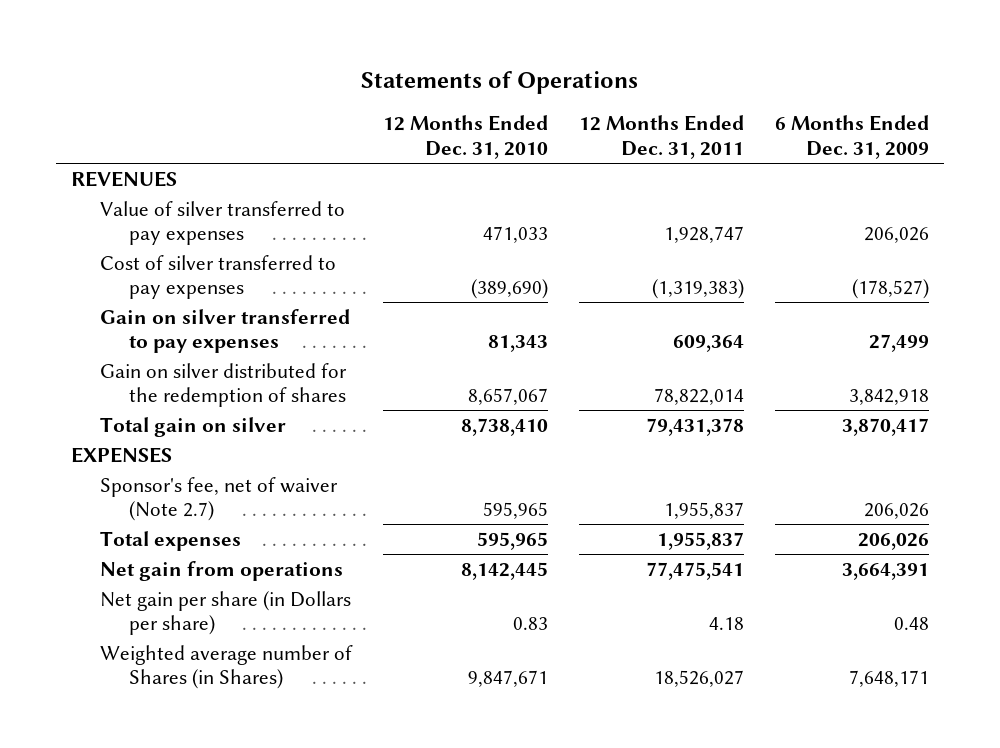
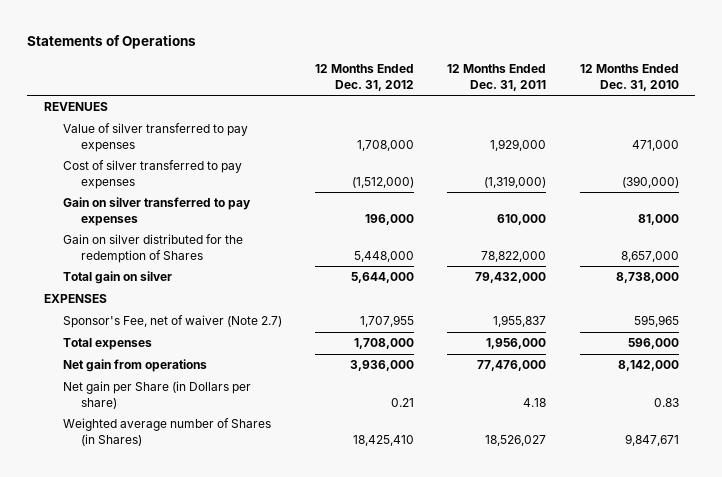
[774,115,929,160] 6 Months Ended Dec. 31, 2009 -> none
none -> [314,64,414,91] 12 Months Ended Dec. 31, 2012
[482,226,548,244] 471,033 -> [631,139,679,151] 471,000
[663,226,744,244] 1,928,747 -> [490,138,547,151] 1,929,000
[470,279,548,300] (389,690) -> [621,175,679,188] (390,000)
[651,279,744,300] (1,319,383) -> [484,175,547,188] (1,319,000)
[487,335,548,353] 81,343 -> [637,213,679,225] 81,000
[672,335,744,353] 609,364 -> [497,213,547,225] 610,000
[99,362,347,408] Gain on silver distributed for the redemption of shares -> [62,234,243,263] Gain on silver distributed for the redemption of Shares
[467,388,548,406] 8,657,067 -> [620,250,679,262] 8,657,000
[653,388,744,406] 78,822,014 -> [481,250,547,262] 78,822,000
[460,417,548,436] 8,738,410 -> [615,272,679,284] 8,738,000
[645,417,744,436] 79,431,378 -> [475,272,547,284] 79,432,000
[99,476,338,522] Sponsor's fee, net of waiver (Note 2.7) -> [62,315,282,329] Sponsor's Fee, net of waiver (Note 2.7)
[476,531,548,550] 595,965 -> [627,338,679,350] 596,000
[656,531,744,550] 1,955,837 -> [486,338,547,350] 1,956,000
[460,561,548,580] 8,142,445 -> [617,360,679,372] 8,142,000
[645,561,744,580] 77,475,541 -> [477,360,547,372] 77,476,000
[99,590,351,636] Net gain per share (in Dollars per share) -> [62,381,251,409] Net gain per Share (in Dollars per share)

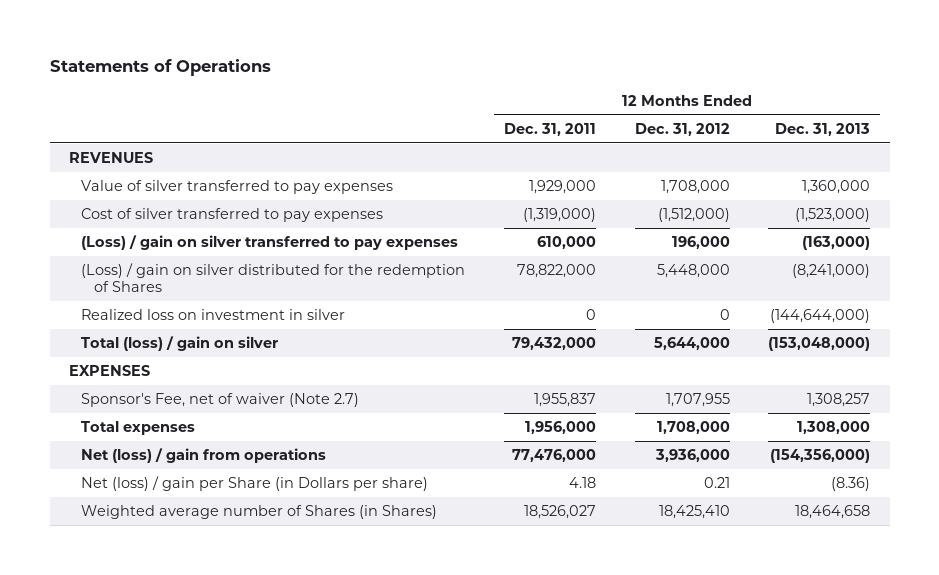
[579,64,679,91] 12 Months Ended Dec. 31, 2010 -> none
none -> [775,122,871,136] Dec. 31, 2013
[62,197,251,226] Gain on silver transferred to pay expenses -> [81,235,459,251] (Loss) / gain on silver transferred to pay expenses
[62,234,243,263] Gain on silver distributed for the redemption of Shares -> [81,263,466,293] (Loss) / gain on silver distributed for the redemption of Shares
none -> [81,309,346,321] Realized loss on investment in silver
[62,271,172,285] Total gain on silver -> [81,336,279,352] Total (loss) / gain on silver
[62,359,207,373] Net gain from operations -> [81,448,327,464] Net (loss) / gain from operations
[62,381,251,409] Net gain per Share (in Dollars per share) -> [81,476,429,492] Net (loss) / gain per Share (in Dollars per share)

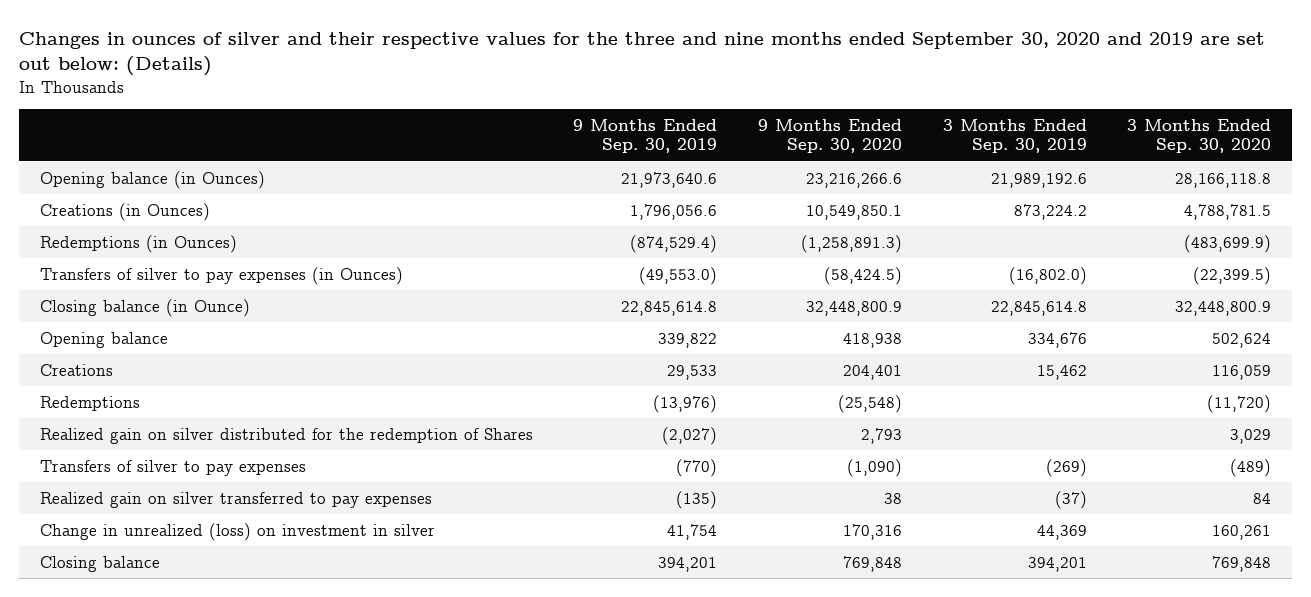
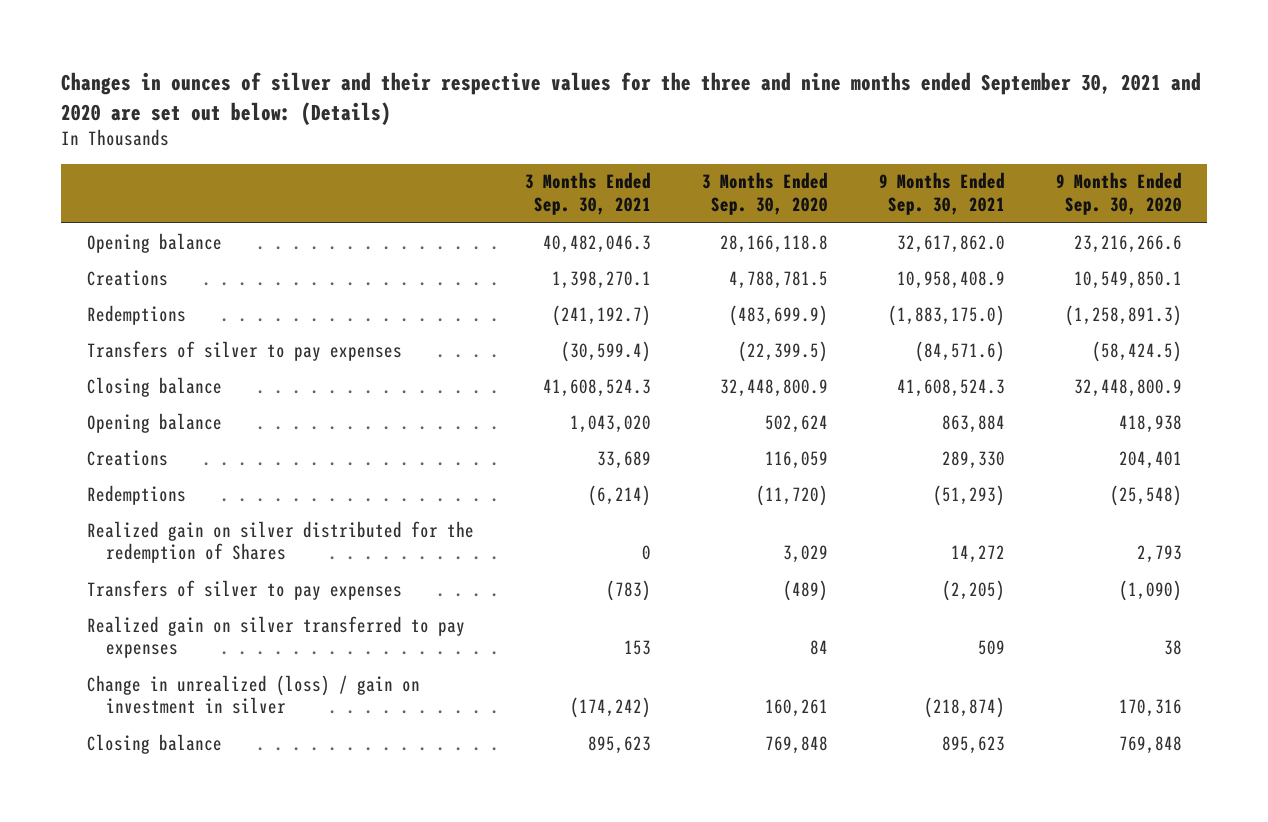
[19,31,1266,77] Changes in ounces of silver and their respective values for the three and nine months ended September 30, 2020 and 2019 are set out below: (Details) -> [61,72,1202,125] Changes in ounces of silver and their respective values for the three and nine months ended September 30, 2021 and 2020 are set out below: (Details)
[573,118,718,154] 9 Months Ended Sep. 30, 2019 -> none
[942,118,1087,154] 3 Months Ended Sep. 30, 2019 -> none
none -> [524,172,651,216] 3 Months Ended Sep. 30, 2021
none -> [878,172,1005,216] 9 Months Ended Sep. 30, 2021
[39,170,265,189] Opening balance (in Ounces) -> [86,232,222,253] Opening balance
[39,202,210,221] Creations (in Ounces) -> [86,269,168,286] Creations
[39,234,237,253] Redemptions (in Ounces) -> [86,304,186,325] Redemptions
[39,266,403,285] Transfers of silver to pay expenses (in Ounces) -> [86,340,402,361] Transfers of silver to pay expenses
[39,298,250,317] Closing balance (in Ounce) -> [86,376,222,397] Closing balance
[39,522,435,541] Change in unrealized (loss) on investment in silver -> [86,674,420,715] Change in unrealized (loss) / gain on investment in silver

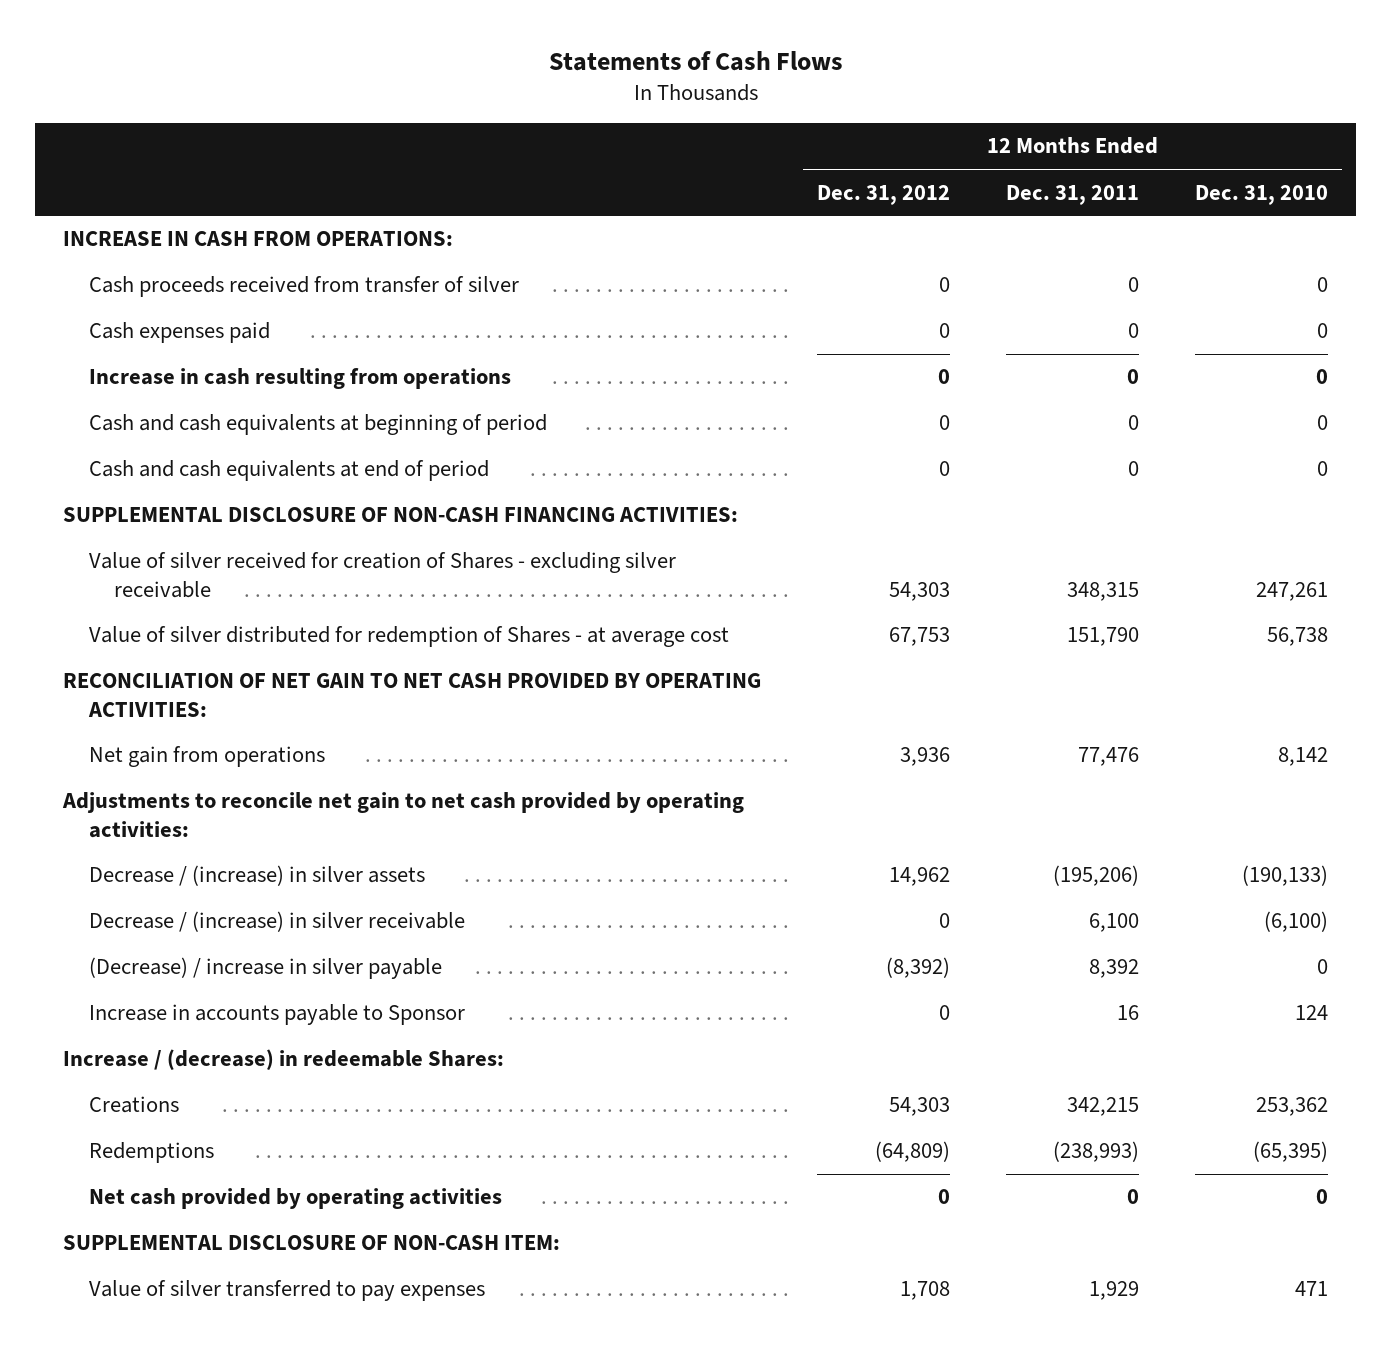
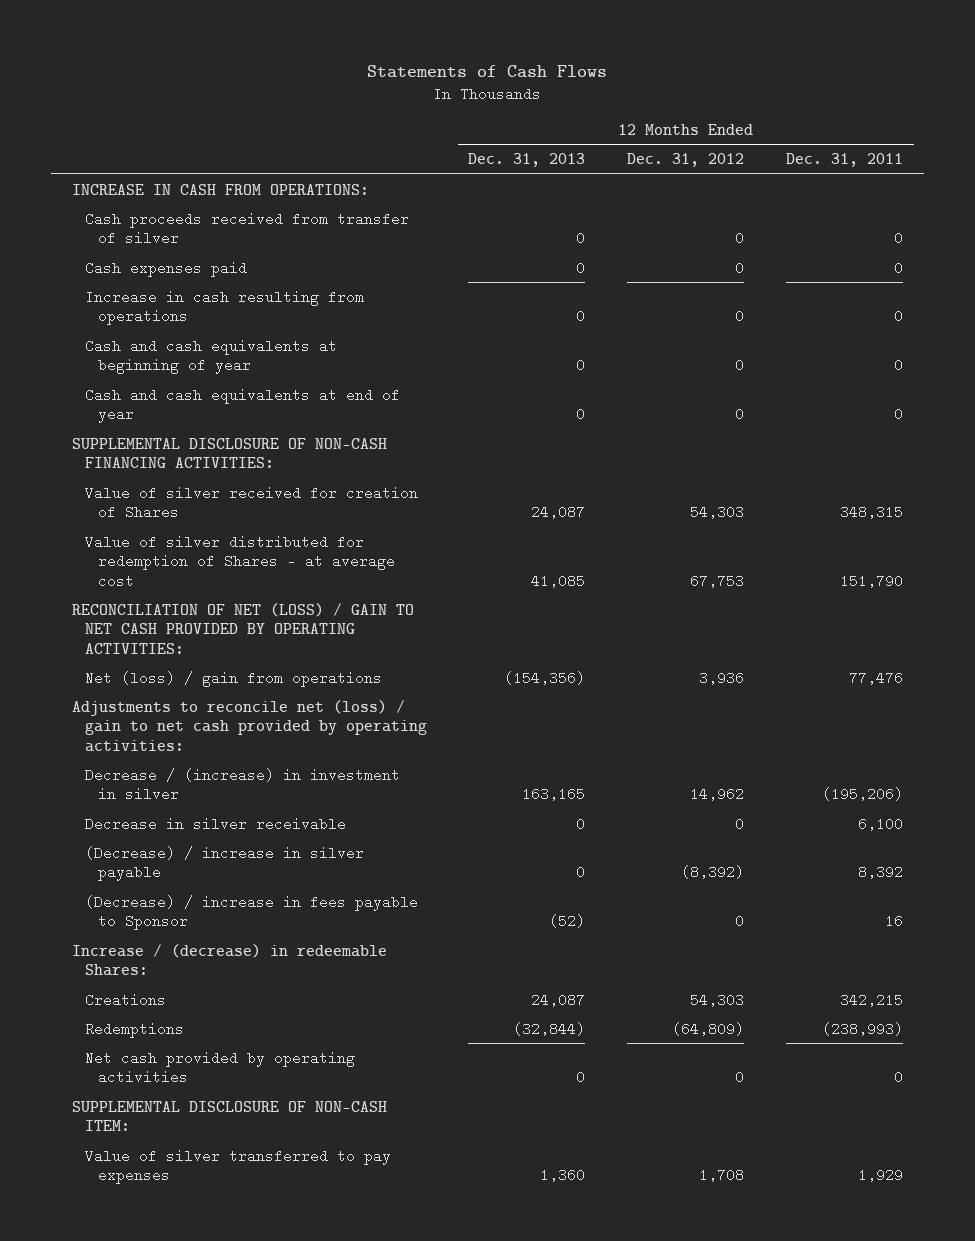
[1194,184,1328,205] Dec. 31, 2010 -> none
none -> [468,153,586,168] Dec. 31, 2013
[88,414,547,436] Cash and cash equivalents at beginning of period -> [84,338,337,375] Cash and cash equivalents at beginning of year
[88,460,489,482] Cash and cash equivalents at end of period -> [84,387,400,424] Cash and cash equivalents at end of year
[88,552,676,598] Value of silver received for creation of Shares - excluding silver receivable -> [84,485,418,520] Value of silver received for creation of Shares
[63,673,762,717] RECONCILIATION OF NET GAIN TO NET CASH PROVIDED BY OPERATING ACTIVITIES: -> [71,602,414,654] RECONCILIATION OF NET (LOSS) / GAIN TO NET CASH PROVIDED BY OPERATING ACTIVITIES:
[88,746,325,768] Net gain from operations -> [84,670,382,687] Net (loss) / gain from operations
[62,792,745,838] Adjustments to reconcile net gain to net cash provided by operating activities: -> [71,699,427,752] Adjustments to reconcile net (loss) / gain to net cash provided by operating activities:
[88,865,425,887] Decrease / (increase) in silver assets -> [84,767,400,802] Decrease / (increase) in investment in silver
[88,911,465,933] Decrease / (increase) in silver receivable -> [84,816,346,831] Decrease in silver receivable
[88,1004,465,1026] Increase in accounts payable to Sponsor -> [84,894,418,931] (Decrease) / increase in fees payable to Sponsor

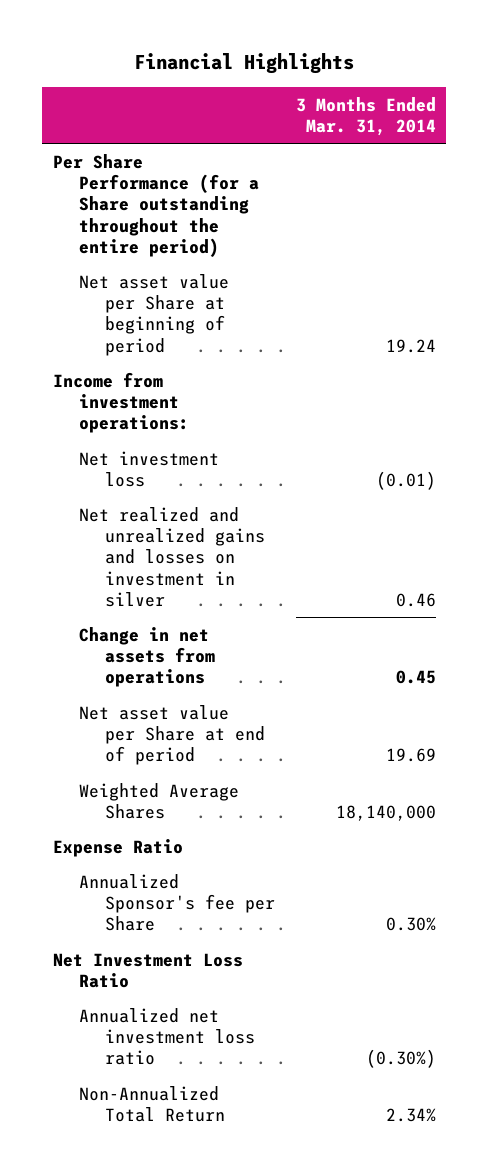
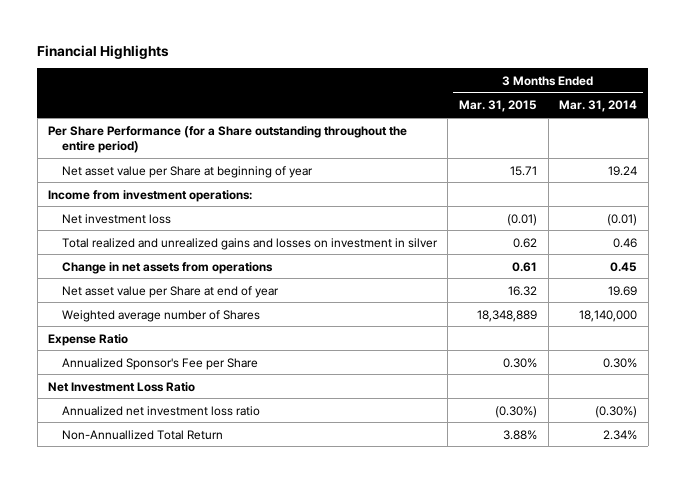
none -> [458,100,537,113] Mar. 31, 2015
[79,273,230,356] Net asset value per Share at beginning of period -> [61,165,313,178] Net asset value per Share at beginning of year
[79,506,266,608] Net realized and unrealized gains and losses on investment in silver -> [61,237,438,250] Total realized and unrealized gains and losses on investment in silver
[79,704,266,766] Net asset value per Share at end of period -> [61,285,279,298] Net asset value per Share at end of year
[79,782,240,819] Weighted Average Shares -> [61,309,260,322] Weighted average number of Shares
[79,873,276,932] Annualized Sponsor's fee per Share -> [61,357,258,370] Annualized Sponsor's Fee per Share
[79,1085,226,1122] Non-Annualized Total Return -> [61,429,223,440] Non-Annuallized Total Return

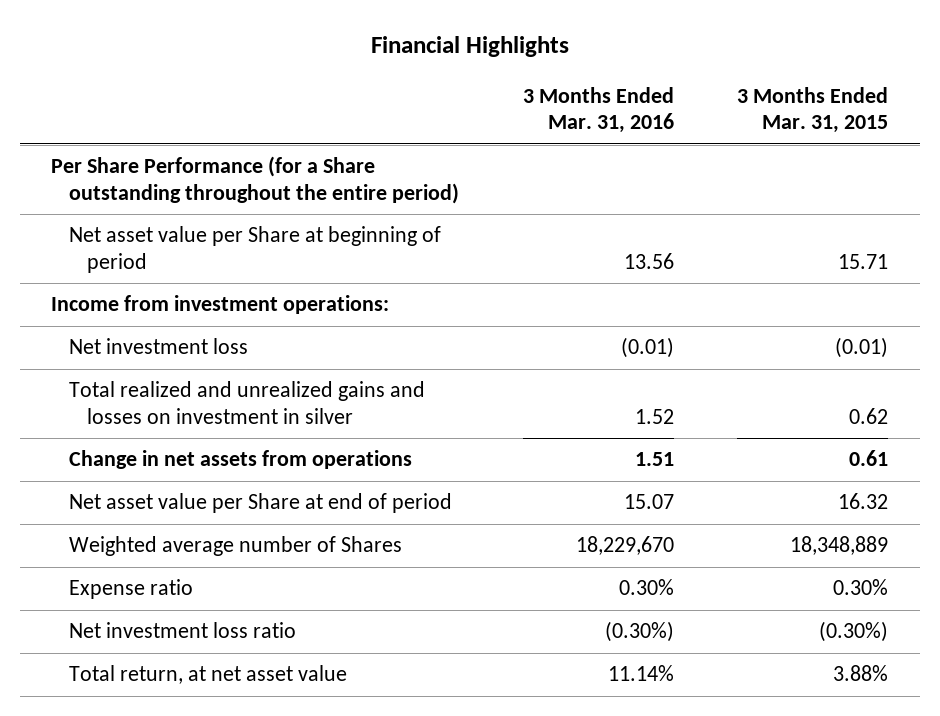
[559,100,638,113] Mar. 31, 2014 -> none
none -> [522,86,674,134] 3 Months Ended Mar. 31, 2016
[61,165,313,178] Net asset value per Share at beginning of year -> [69,226,442,273] Net asset value per Share at beginning of period
[61,285,279,298] Net asset value per Share at end of year -> [69,493,453,514] Net asset value per Share at end of period
[48,333,129,346] Expense Ratio -> none
[48,381,196,392] Net Investment Loss Ratio -> none
[61,357,258,370] Annualized Sponsor's Fee per Share -> [69,579,194,600] Expense ratio
[61,405,260,416] Annualized net investment loss ratio -> [69,622,297,639] Net investment loss ratio
[61,429,223,440] Non-Annuallized Total Return -> [69,665,348,685] Total return, at net asset value

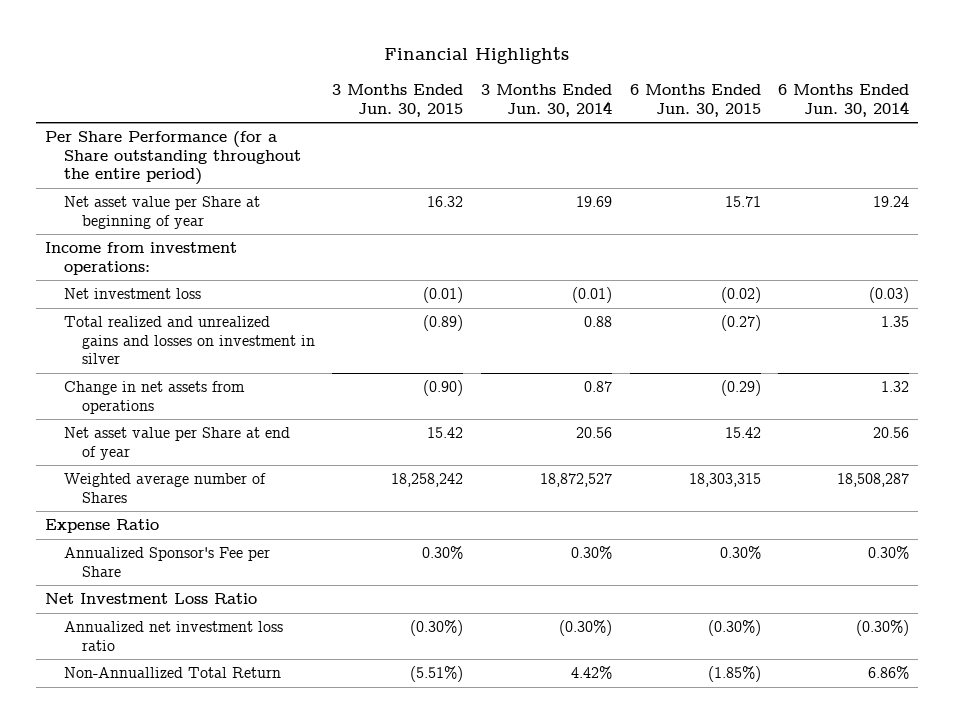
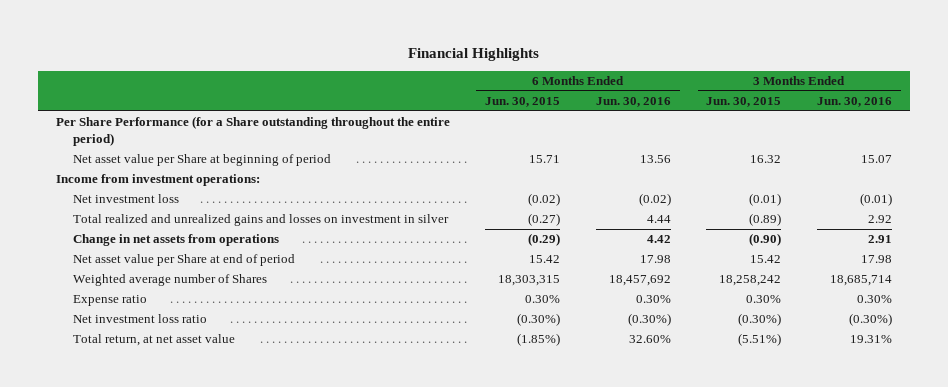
[481,84,613,117] 3 Months Ended Jun. 30, 2014 -> none
[778,84,910,117] 6 Months Ended Jun. 30, 2014 -> none
none -> [595,97,671,108] Jun. 30, 2016
none -> [817,97,893,108] Jun. 30, 2016
[63,196,260,229] Net asset value per Share at beginning of year -> [73,154,332,167] Net asset value per Share at beginning of period
[63,427,290,460] Net asset value per Share at end of year -> [73,254,296,267] Net asset value per Share at end of period
[45,519,160,534] Expense Ratio -> none
[45,593,258,605] Net Investment Loss Ratio -> none
[63,547,270,577] Annualized Sponsor's Fee per Share -> [73,295,148,307] Expense ratio
[63,621,283,651] Annualized net investment loss ratio -> [73,314,208,324] Net investment loss ratio
[63,667,281,679] Non-Annuallized Total Return -> [73,334,236,347] Total return, at net asset value

